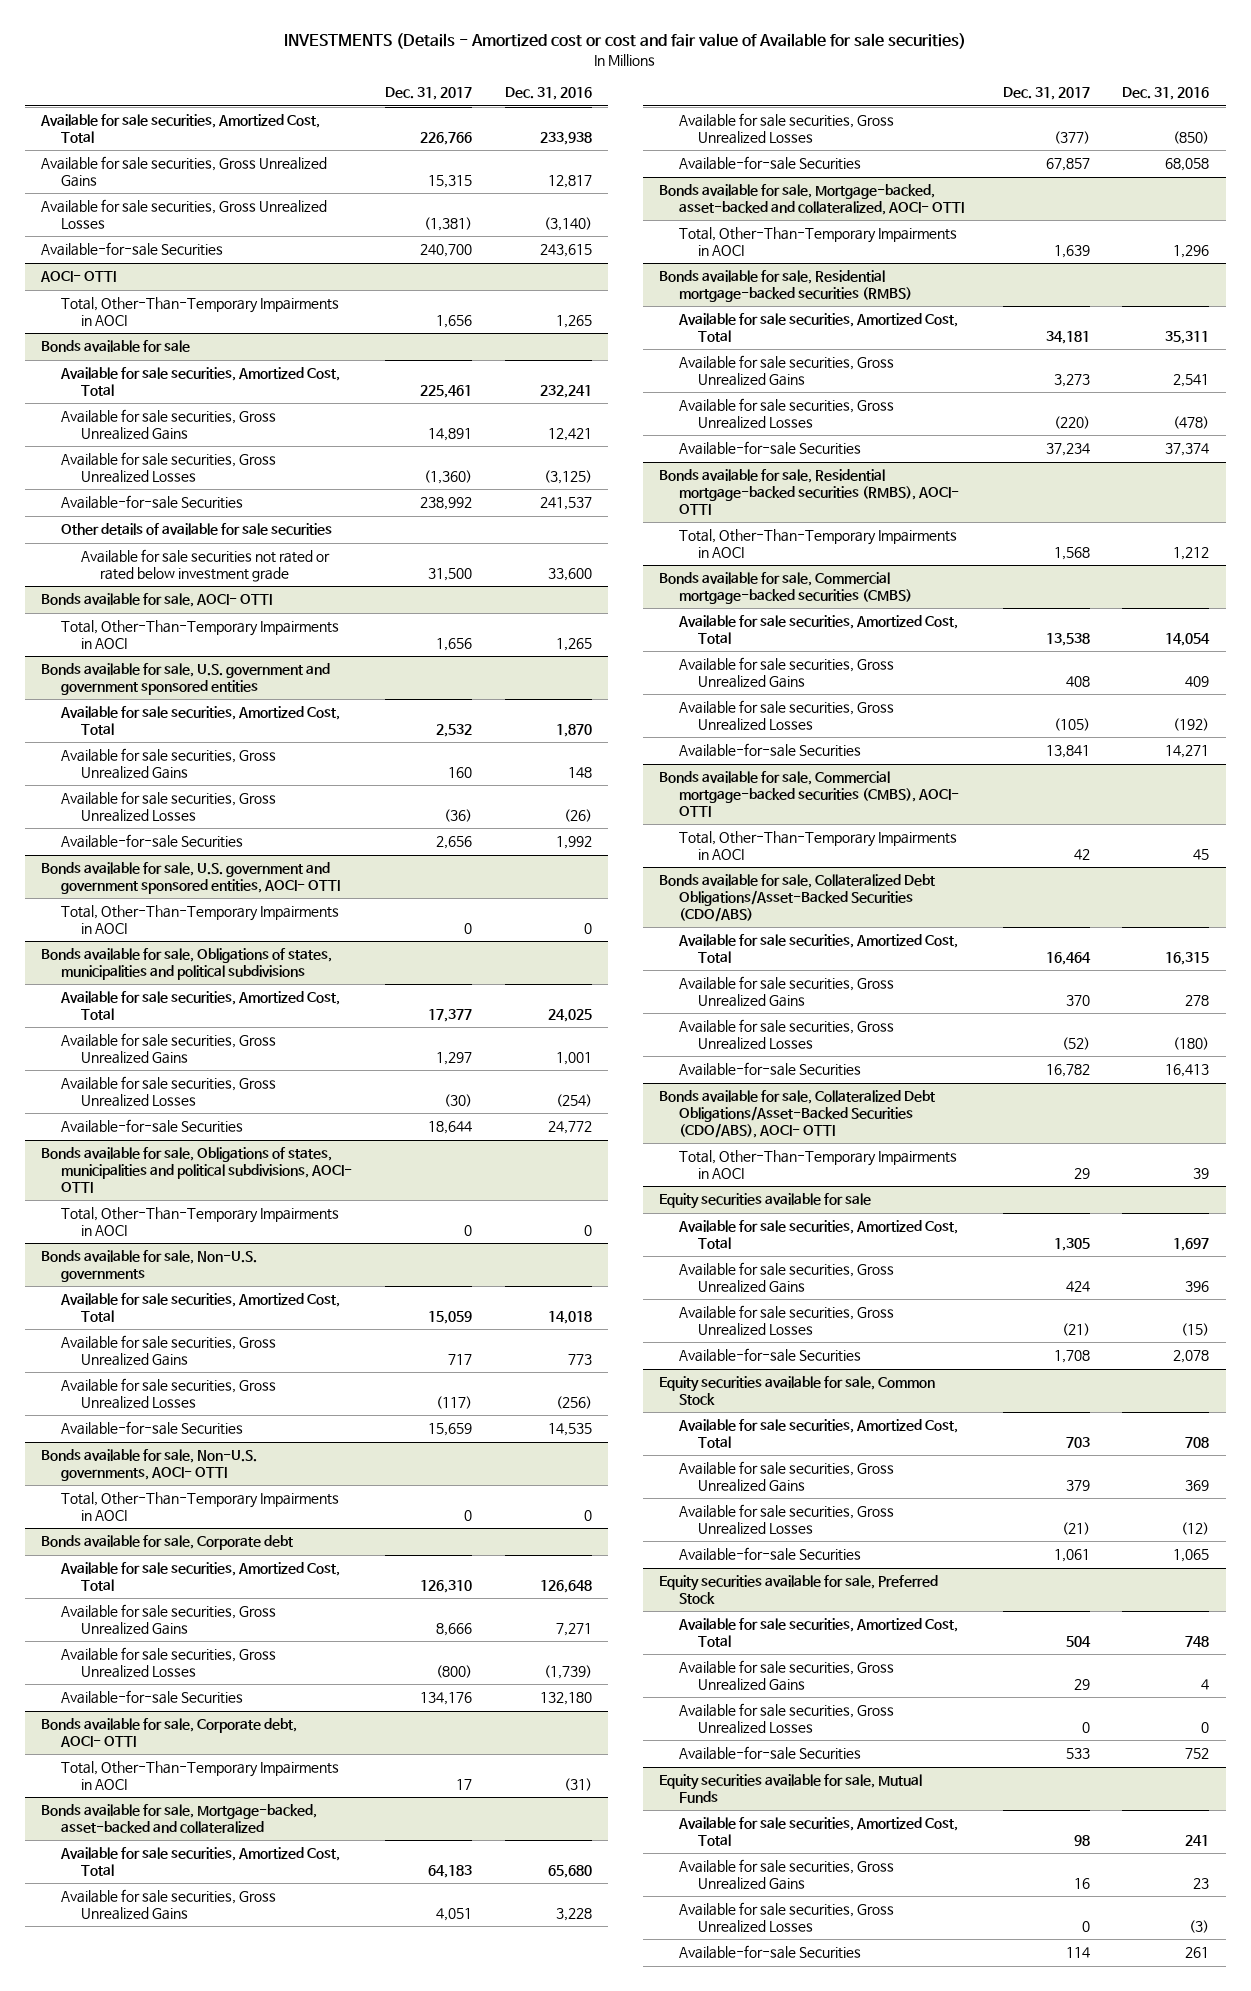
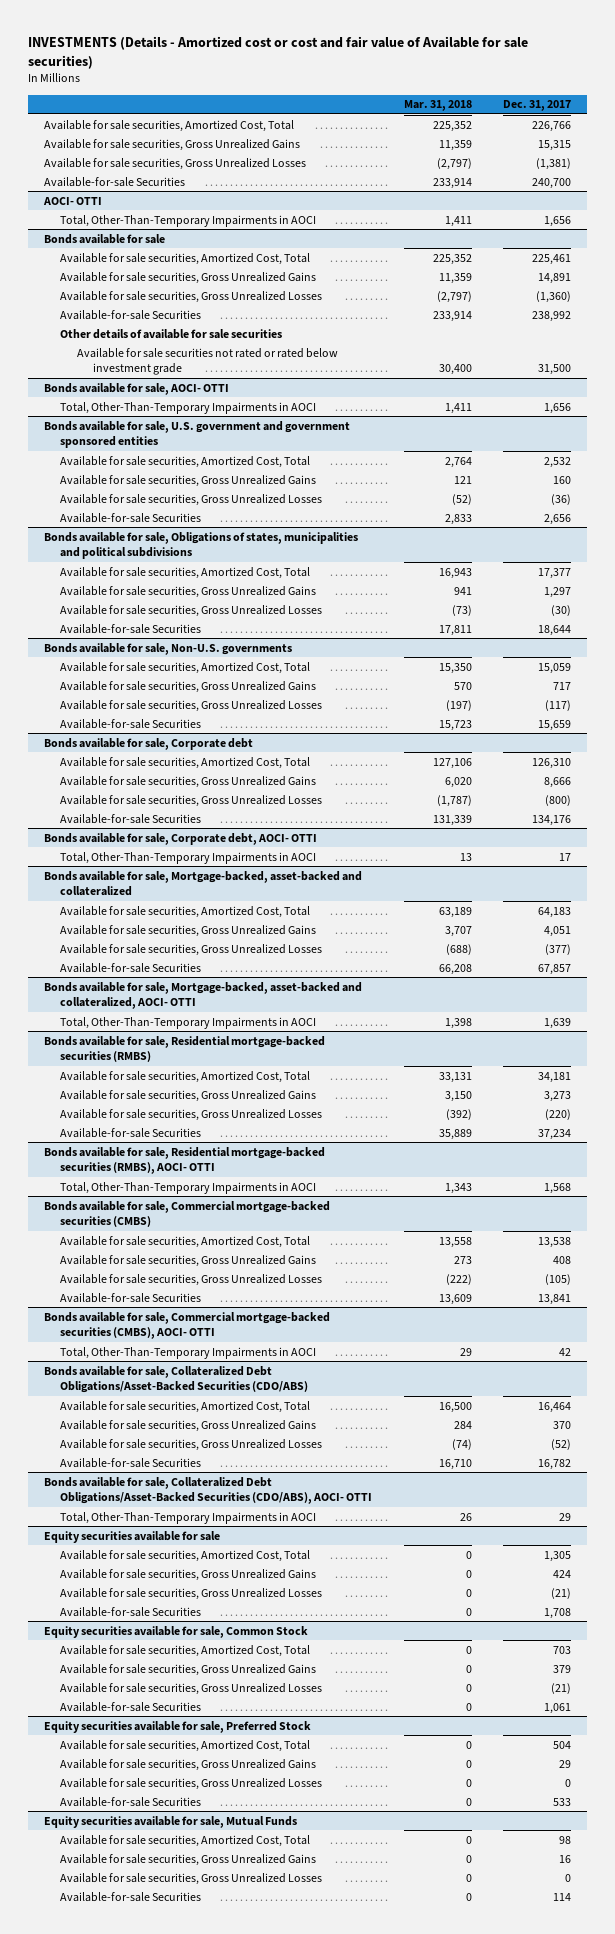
[504,87,592,101] Dec. 31, 2016 -> none
none -> [403,100,472,112] Mar. 31, 2018
[41,862,341,895] Bonds available for sale, U.S. government and government sponsored entities, AOCI- OTTI -> none
[61,905,340,935] Total, Other-Than-Temporary Impairments in AOCI -> none
[41,1147,353,1193] Bonds available for sale, Obligations of states, municipalities and political subdivisions, AOCI- OTTI -> none
[61,1207,340,1237] Total, Other-Than-Temporary Impairments in AOCI -> none
[41,1449,258,1482] Bonds available for sale, Non-U.S. governments, AOCI- OTTI -> none
[61,1492,340,1522] Total, Other-Than-Temporary Impairments in AOCI -> none

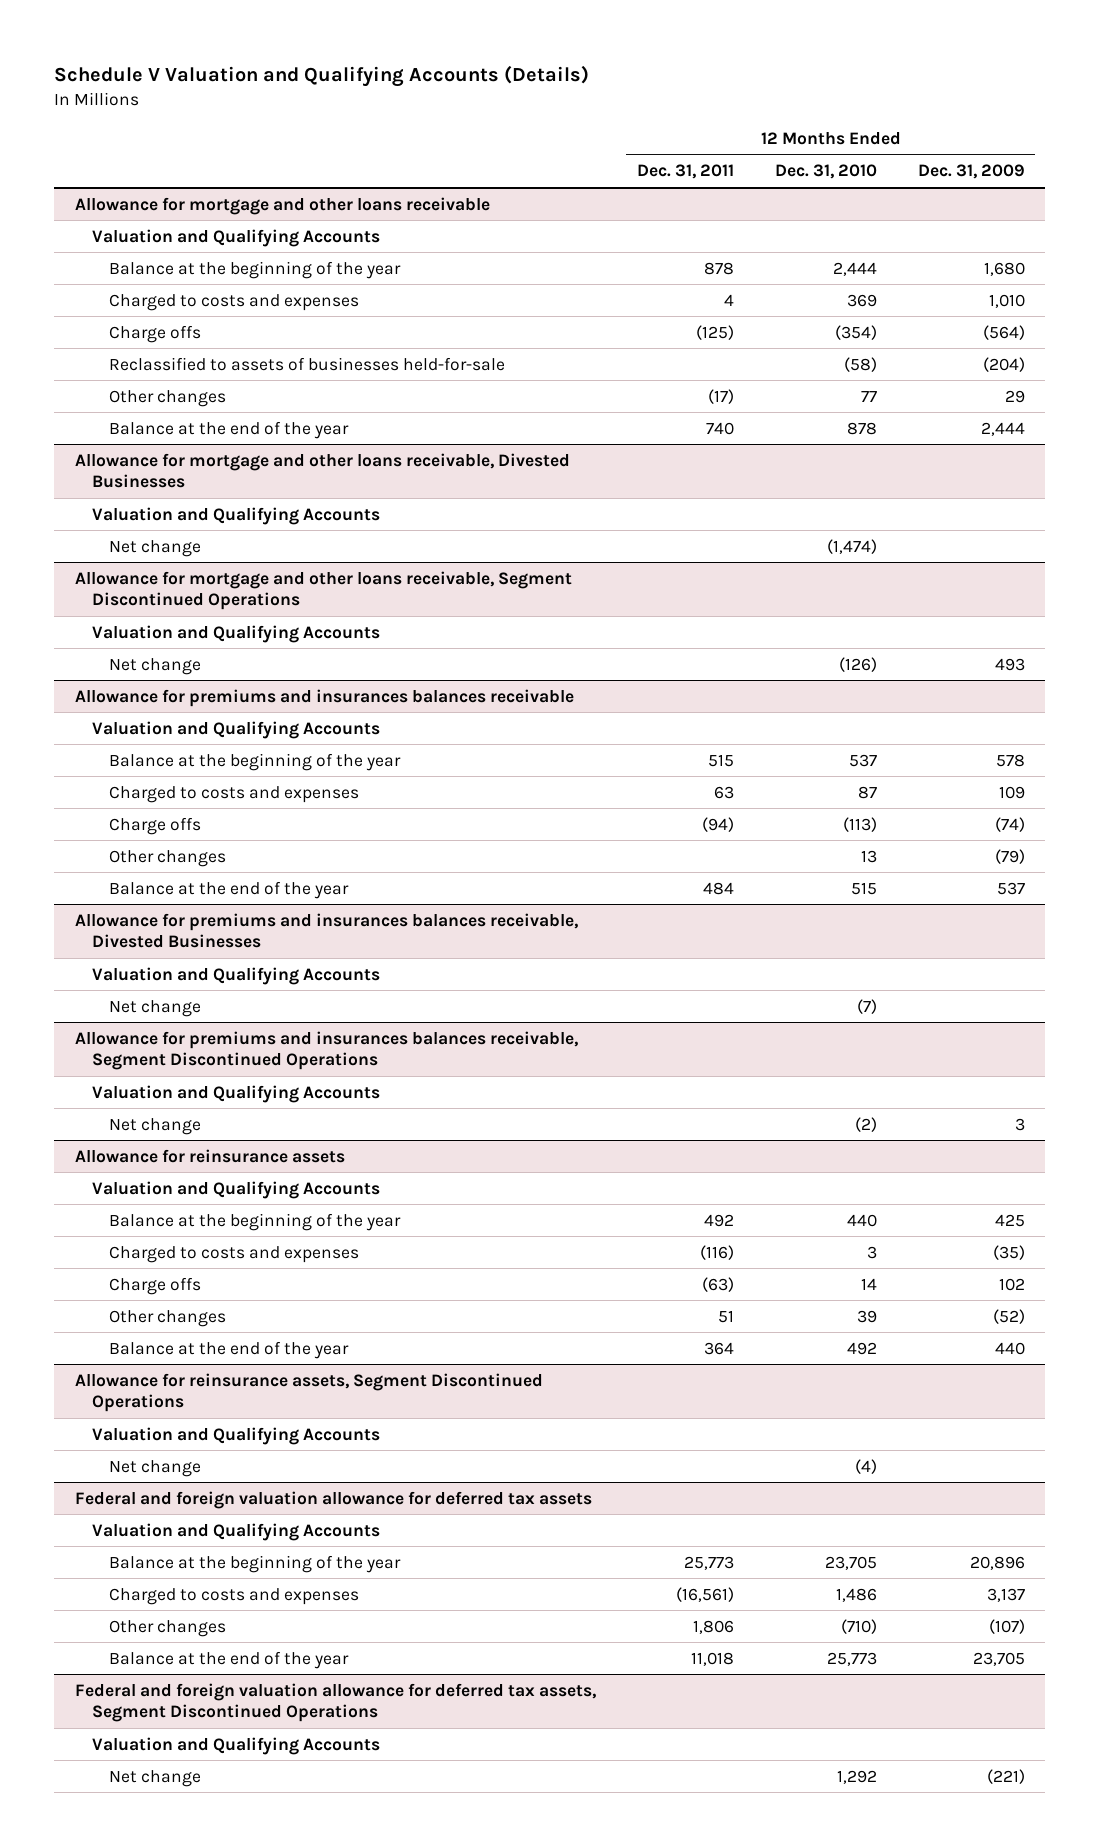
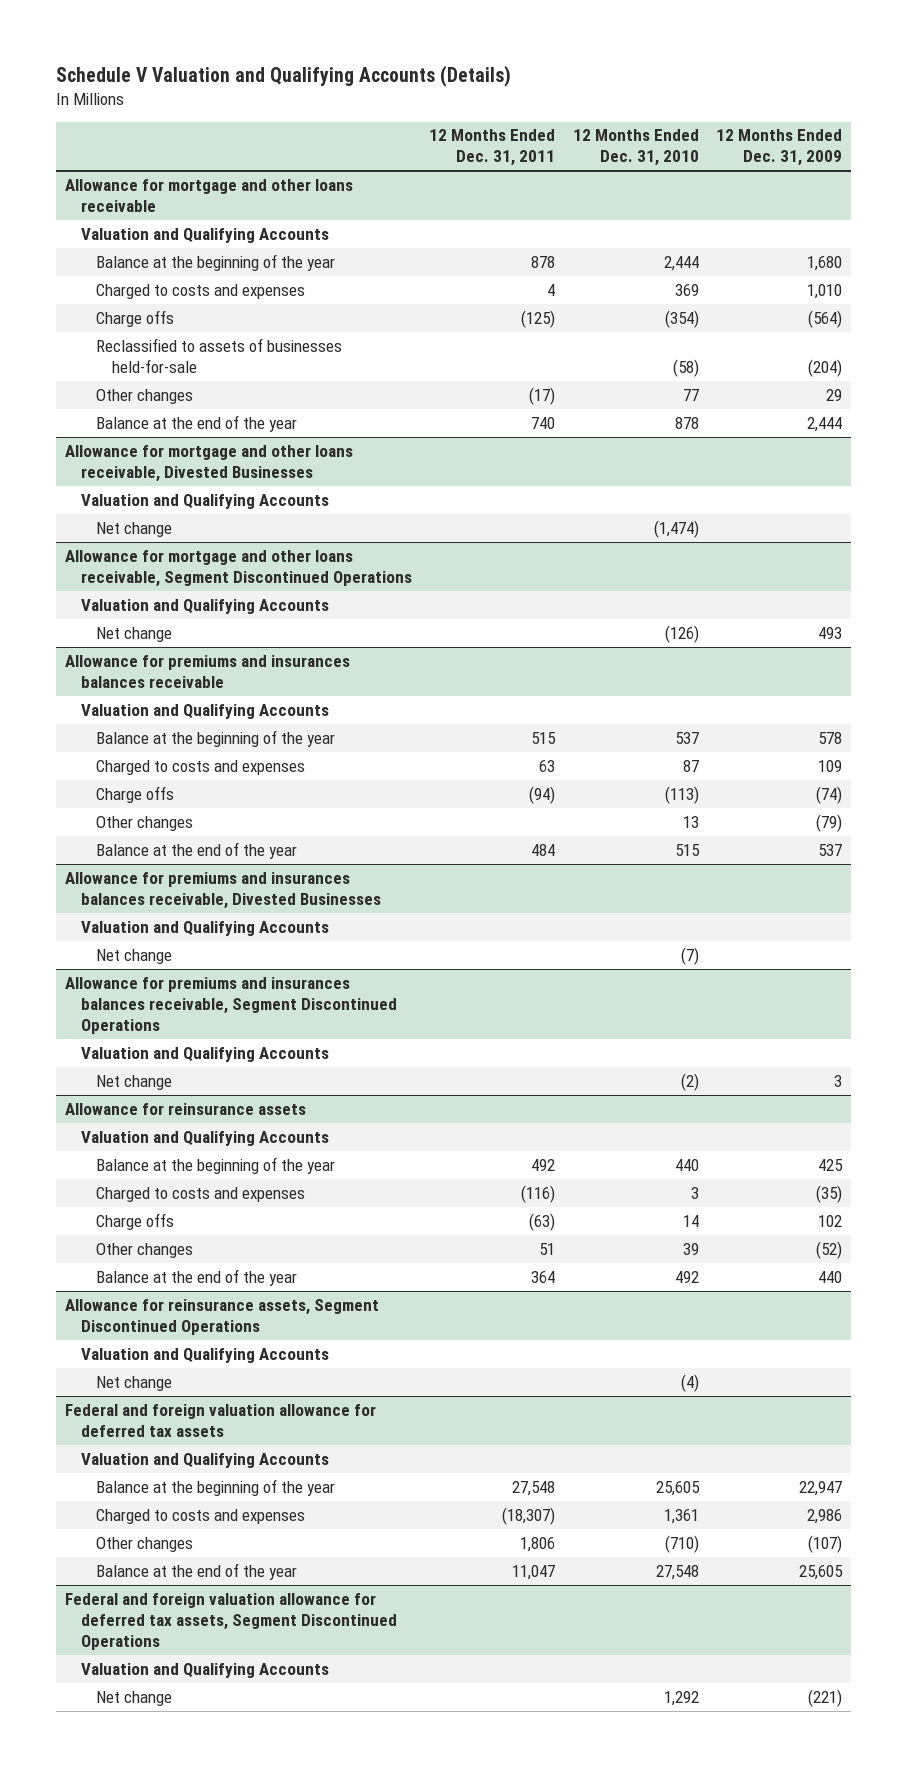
[683,1555,734,1570] 25,773 -> [512,1480,556,1496] 27,548
[824,1555,877,1570] 23,705 -> [655,1480,700,1496] 25,605
[969,1555,1025,1570] 20,896 -> [799,1480,843,1496] 22,947
[675,1586,734,1602] (16,561) -> [502,1506,556,1525] (18,307)
[835,1587,877,1602] 1,486 -> [663,1508,699,1524] 1,361
[986,1587,1025,1602] 3,137 -> [807,1508,843,1524] 2,986
[690,1651,734,1666] 11,018 -> [512,1564,556,1580] 11,047
[826,1651,877,1666] 25,773 -> [655,1564,699,1580] 27,548
[972,1651,1025,1666] 23,705 -> [799,1564,844,1580] 25,605

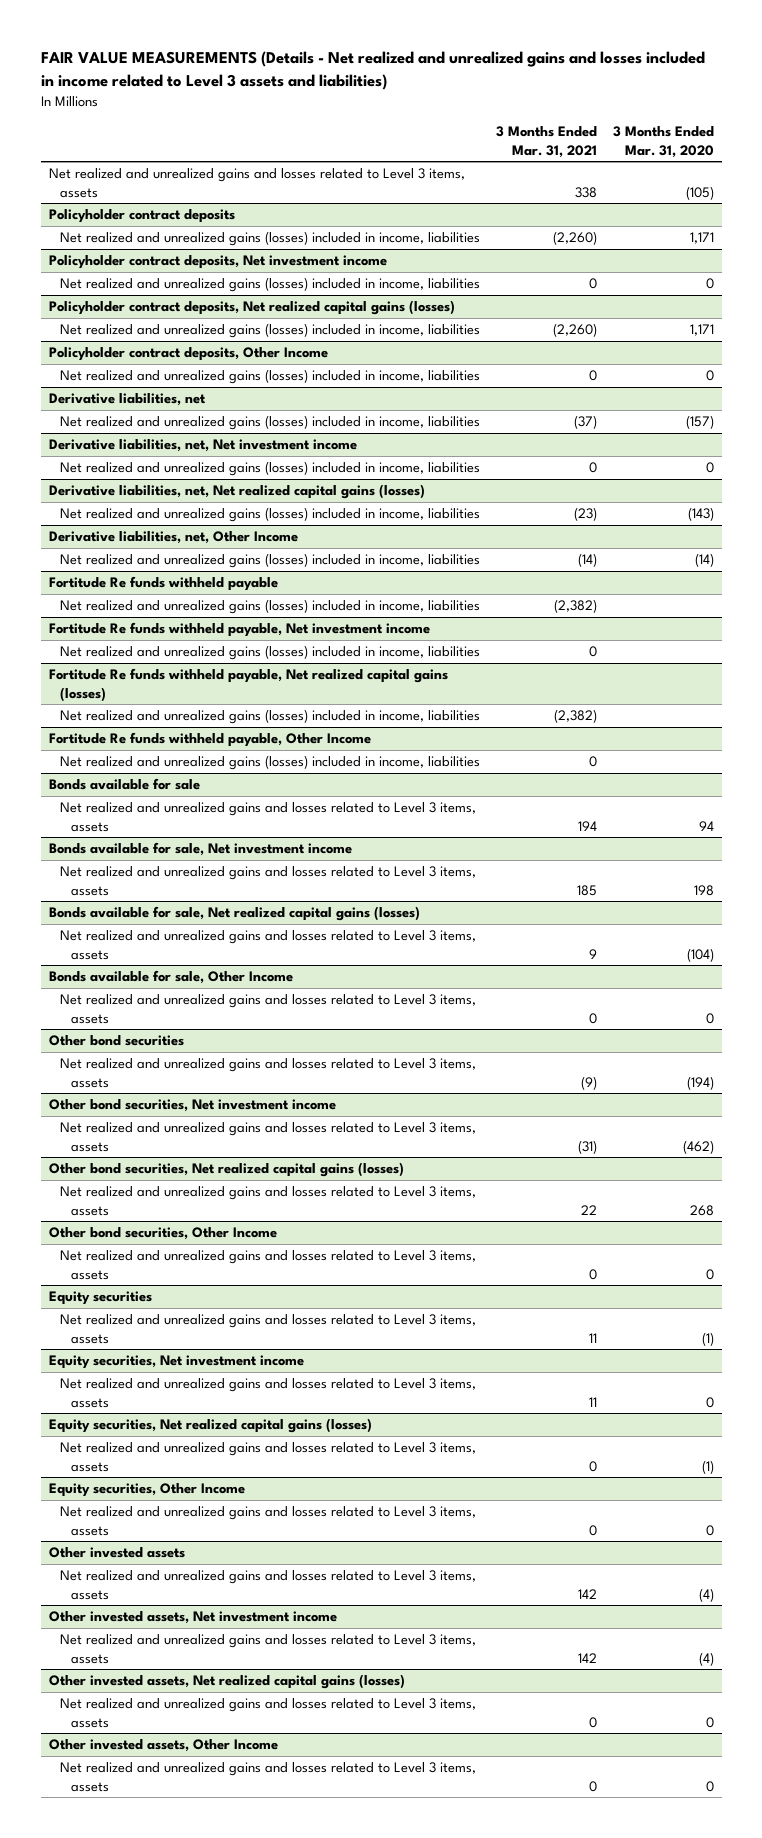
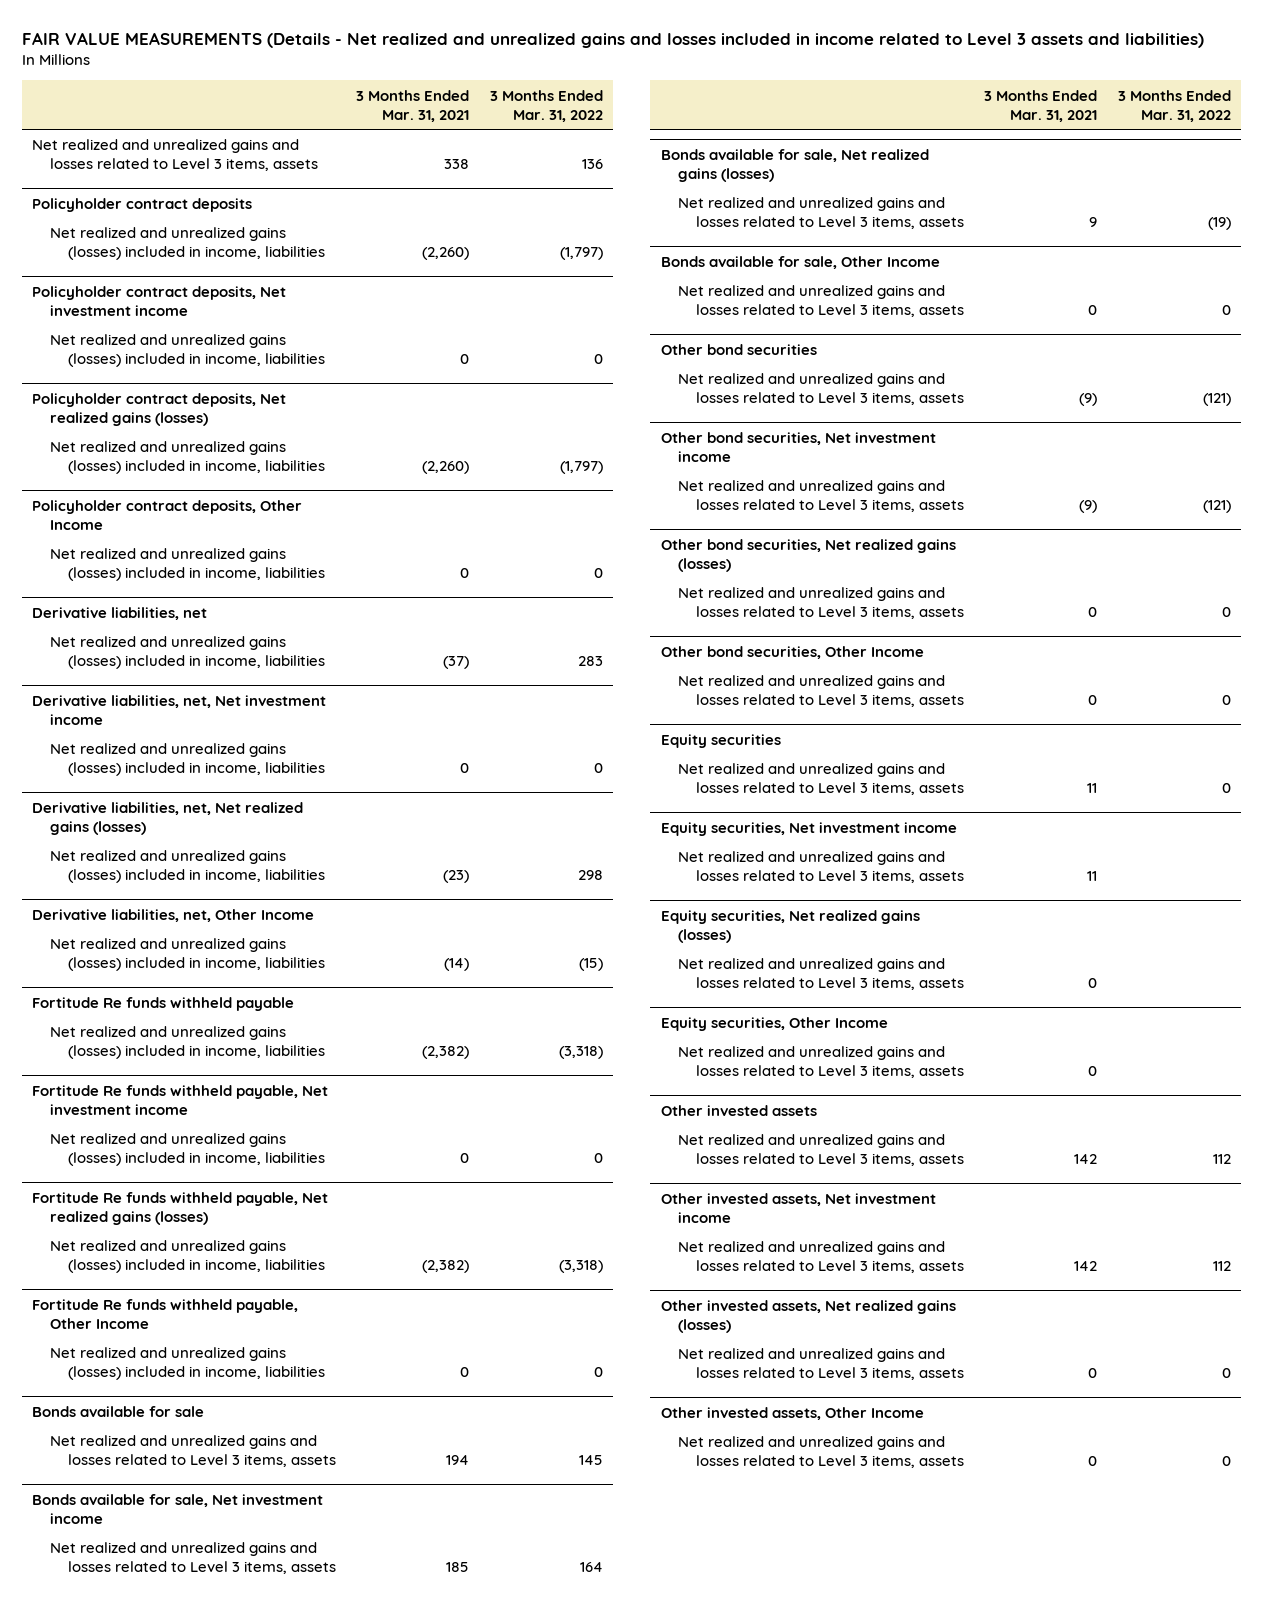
[612,126,714,158] 3 Months Ended Mar. 31, 2020 -> none
none -> [489,89,603,122] 3 Months Ended Mar. 31, 2022
[48,300,455,316] Policyholder contract deposits, Net realized capital gains (losses) -> [32,392,287,426] Policyholder contract deposits, Net realized gains (losses)
[48,484,425,500] Derivative liabilities, net, Net realized capital gains (losses) -> [32,801,304,835] Derivative liabilities, net, Net realized gains (losses)
[48,668,448,702] Fortitude Re funds withheld payable, Net realized capital gains (losses) -> [32,1191,329,1225] Fortitude Re funds withheld payable, Net realized gains (losses)
[48,906,420,922] Bonds available for sale, Net realized capital gains (losses) -> [660,148,929,182] Bonds available for sale, Net realized gains (losses)
[577,1139,597,1154] (31) -> [1079,500,1098,514] (9)
[48,1162,404,1178] Other bond securities, Net realized capital gains (losses) -> [660,538,956,572] Other bond securities, Net realized gains (losses)
[580,1204,597,1215] 22 -> [1088,607,1098,618] 0
[48,1418,372,1434] Equity securities, Net realized capital gains (losses) -> [660,909,920,943] Equity securities, Net realized gains (losses)
[48,1674,405,1690] Other invested assets, Net realized capital gains (losses) -> [660,1299,956,1333] Other invested assets, Net realized gains (losses)

